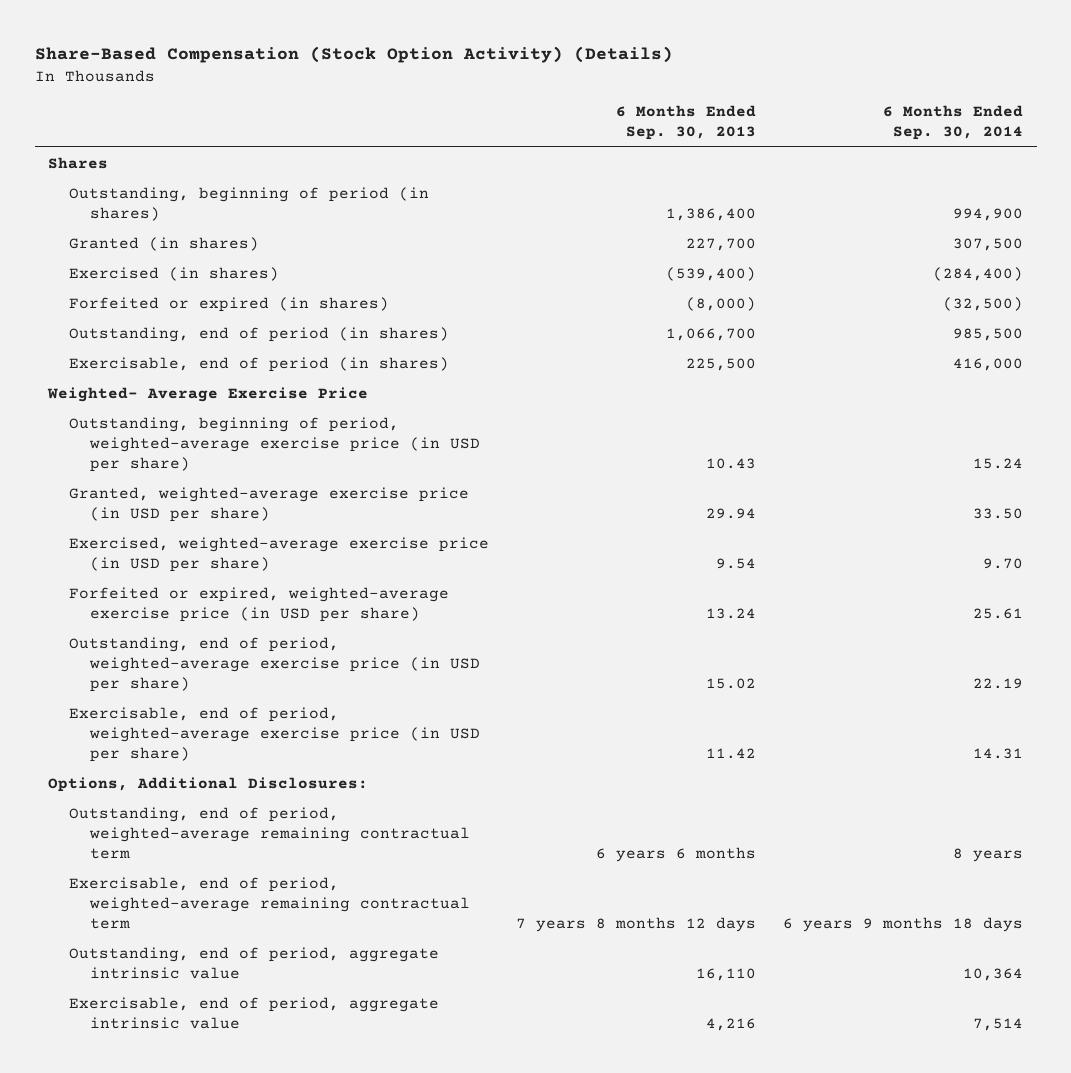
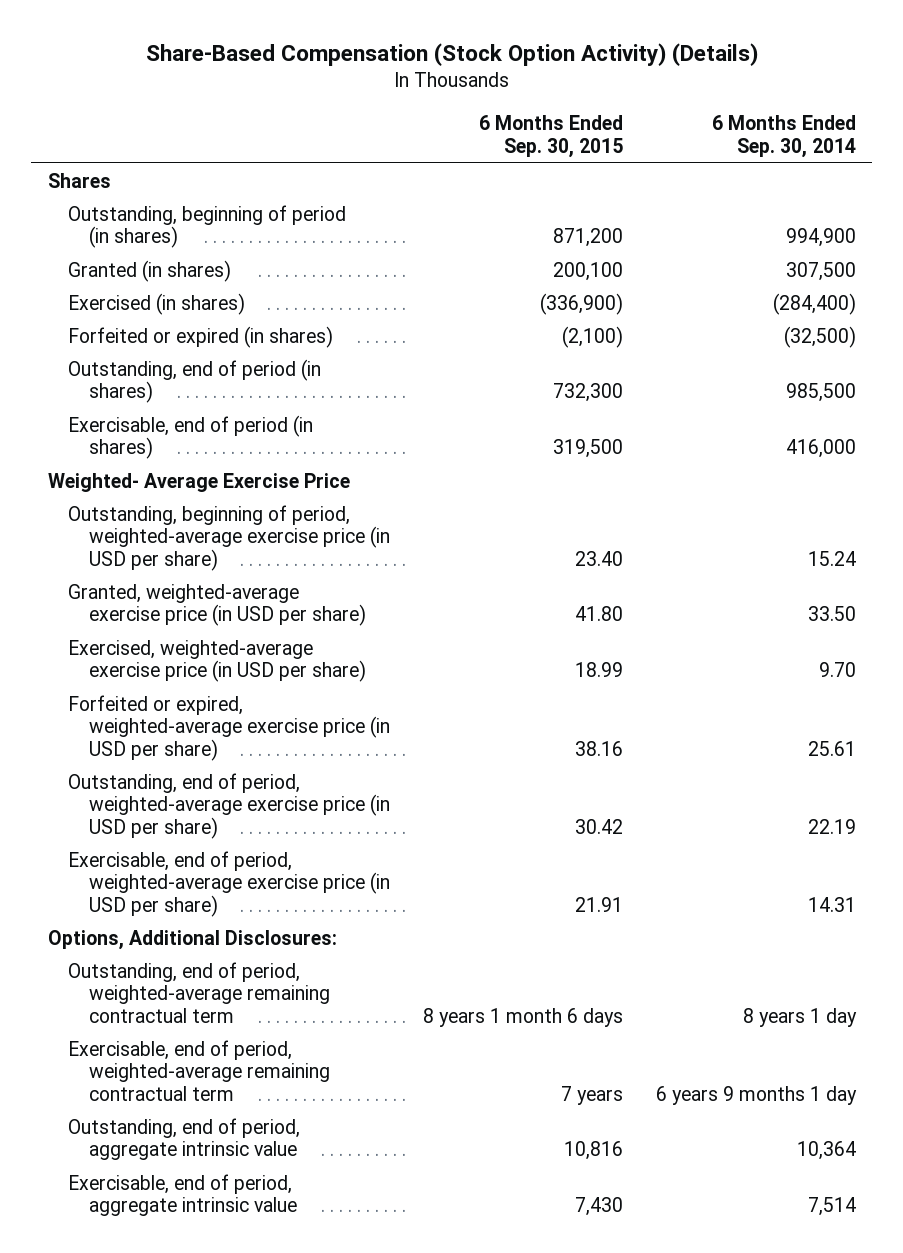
[616,105,757,141] 6 Months Ended Sep. 30, 2013 -> none
none -> [478,115,623,158] 6 Months Ended Sep. 30, 2015
[953,847,1024,862] 8 years -> [742,1007,857,1027] 8 years 1 day
[783,916,1024,932] 6 years 9 months 18 days -> [655,1085,857,1105] 6 years 9 months 1 day

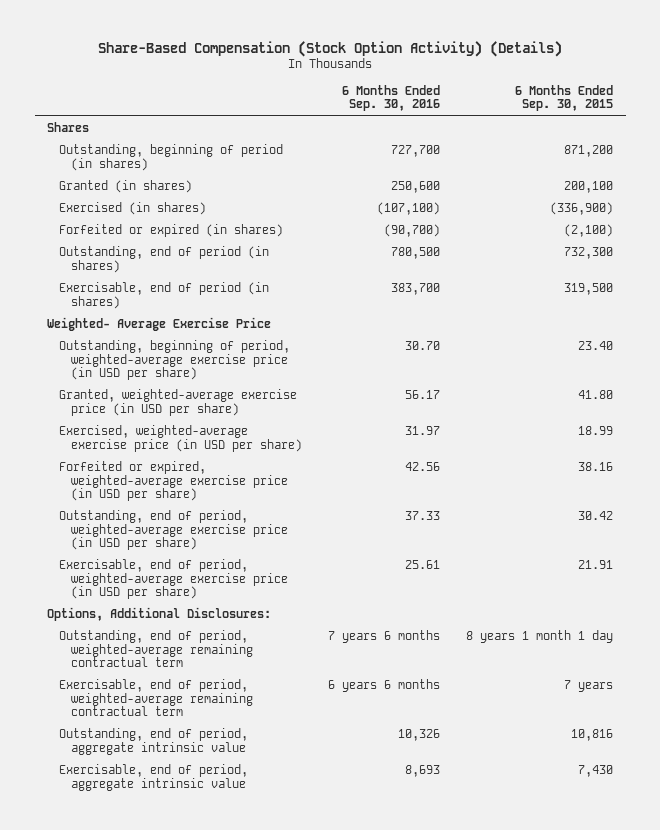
[711,115,856,158] 6 Months Ended Sep. 30, 2014 -> none
none -> [342,85,441,112] 6 Months Ended Sep. 30, 2016
[422,1007,623,1027] 8 years 1 month 6 days -> [465,630,613,644] 8 years 1 month 1 day

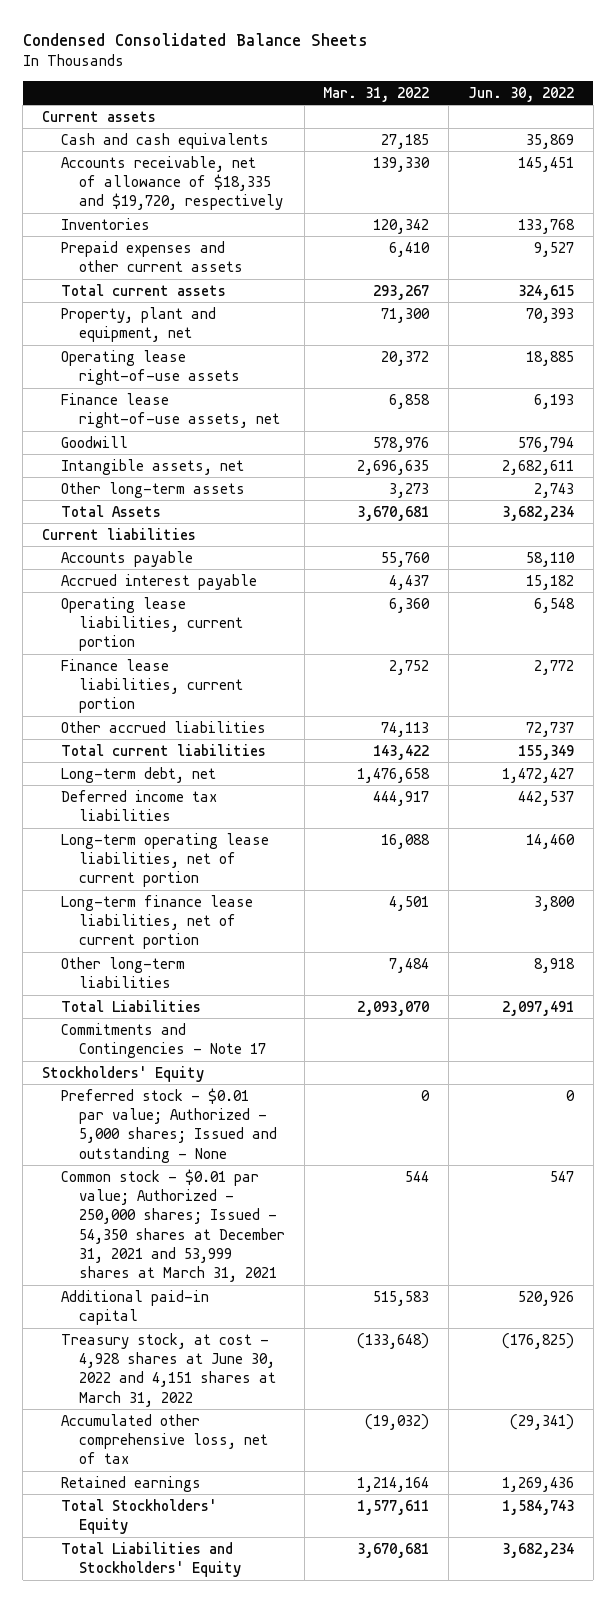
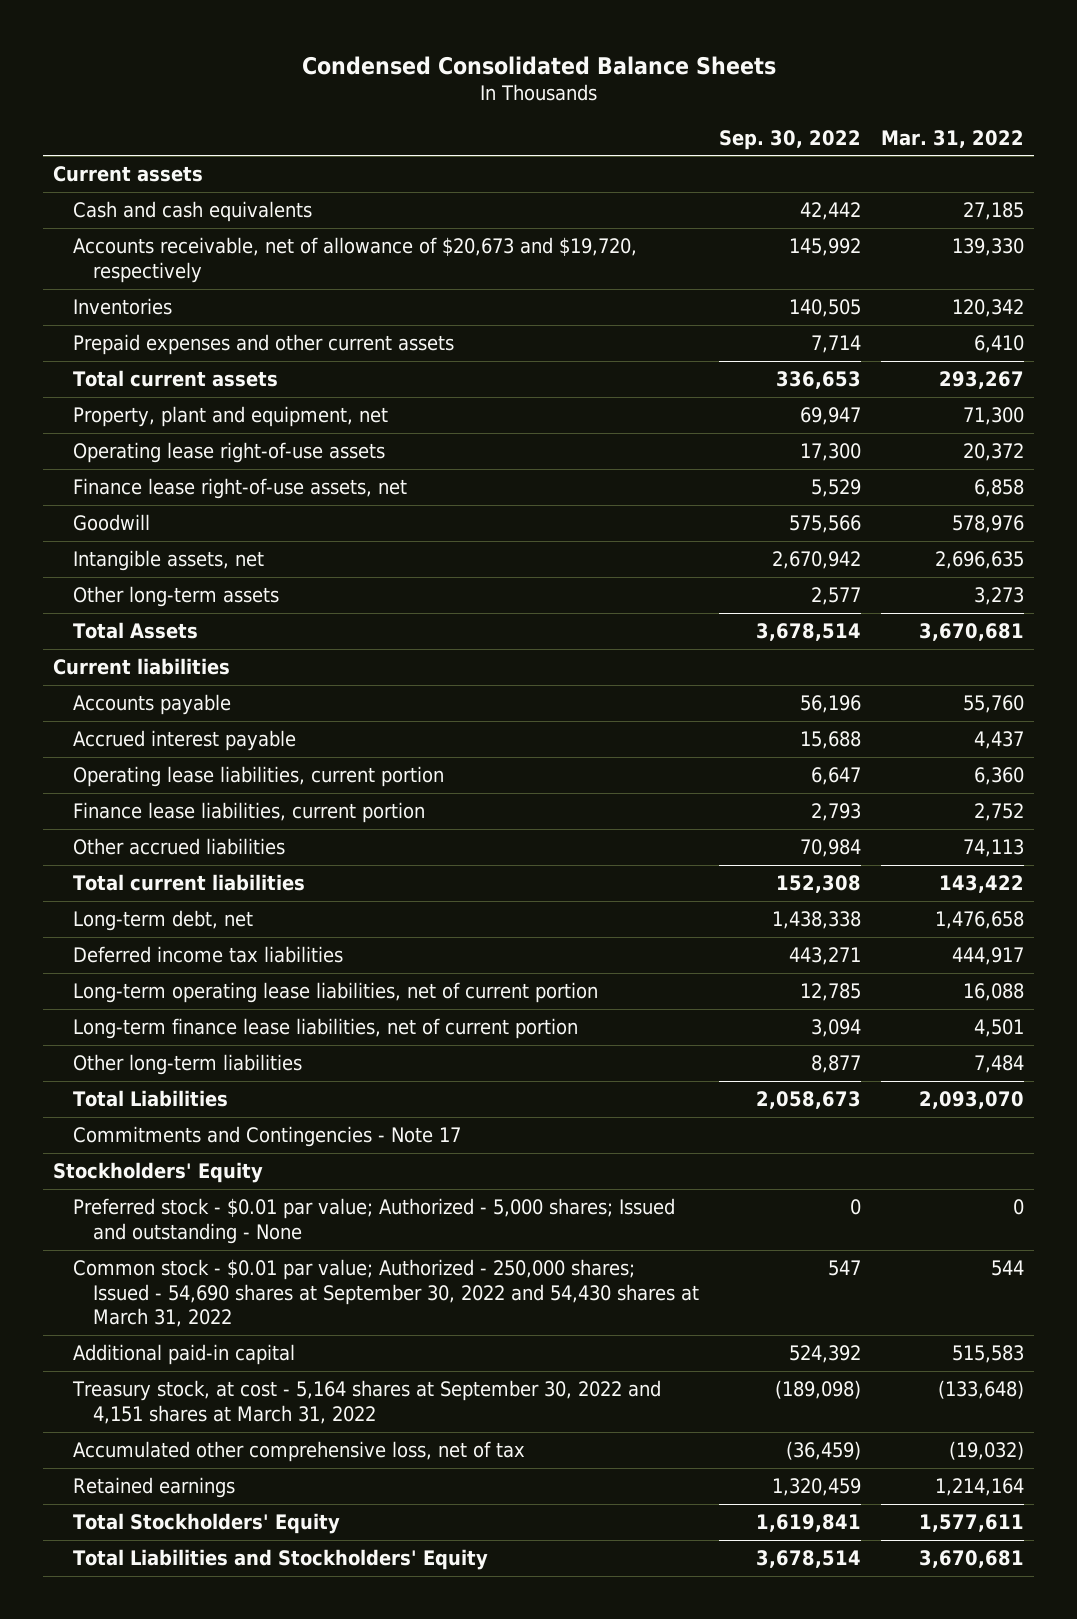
[467,86,574,102] Jun. 30, 2022 -> none
none -> [719,129,862,150] Sep. 30, 2022
[60,155,284,211] Accounts receivable, net of allowance of $18,335 and $19,720, respectively -> [73,237,638,283] Accounts receivable, net of allowance of $20,673 and $19,720, respectively
[60,1168,286,1283] Common stock - $0.01 par value; Authorized - 250,000 shares; Issued - 54,350 shares at December 31, 2021 and 53,999 shares at March 31, 2021 -> [73,1259,700,1328] Common stock - $0.01 par value; Authorized - 250,000 shares; Issued - 54,690 shares at September 30, 2022 and 54,430 shares at March 31, 2022
[60,1332,277,1407] Treasury stock, at cost - 4,928 shares at June 30, 2022 and 4,151 shares at March 31, 2022 -> [72,1380,662,1424] Treasury stock, at cost - 5,164 shares at September 30, 2022 and 4,151 shares at March 31, 2022

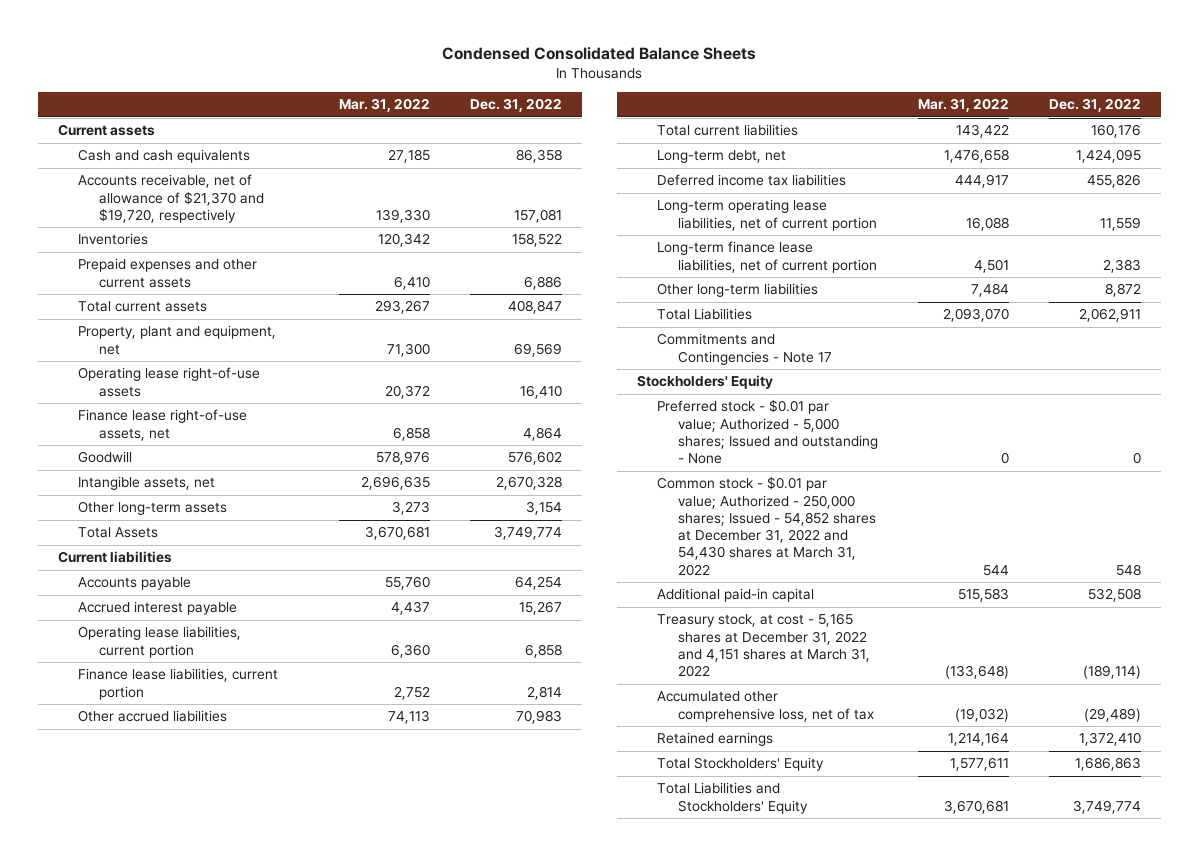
[719,129,862,150] Sep. 30, 2022 -> none
none -> [470,98,563,113] Dec. 31, 2022
[73,237,638,283] Accounts receivable, net of allowance of $20,673 and $19,720, respectively -> [78,174,264,223] Accounts receivable, net of allowance of $21,370 and $19,720, respectively
[73,1259,700,1328] Common stock - $0.01 par value; Authorized - 250,000 shares; Issued - 54,690 shares at September 30, 2022 and 54,430 shares at March 31, 2022 -> [657,476,877,576] Common stock - $0.01 par value; Authorized - 250,000 shares; Issued - 54,852 shares at December 31, 2022 and 54,430 shares at March 31, 2022
[72,1380,662,1424] Treasury stock, at cost - 5,164 shares at September 30, 2022 and 4,151 shares at March 31, 2022 -> [657,613,871,678] Treasury stock, at cost - 5,165 shares at December 31, 2022 and 4,151 shares at March 31, 2022

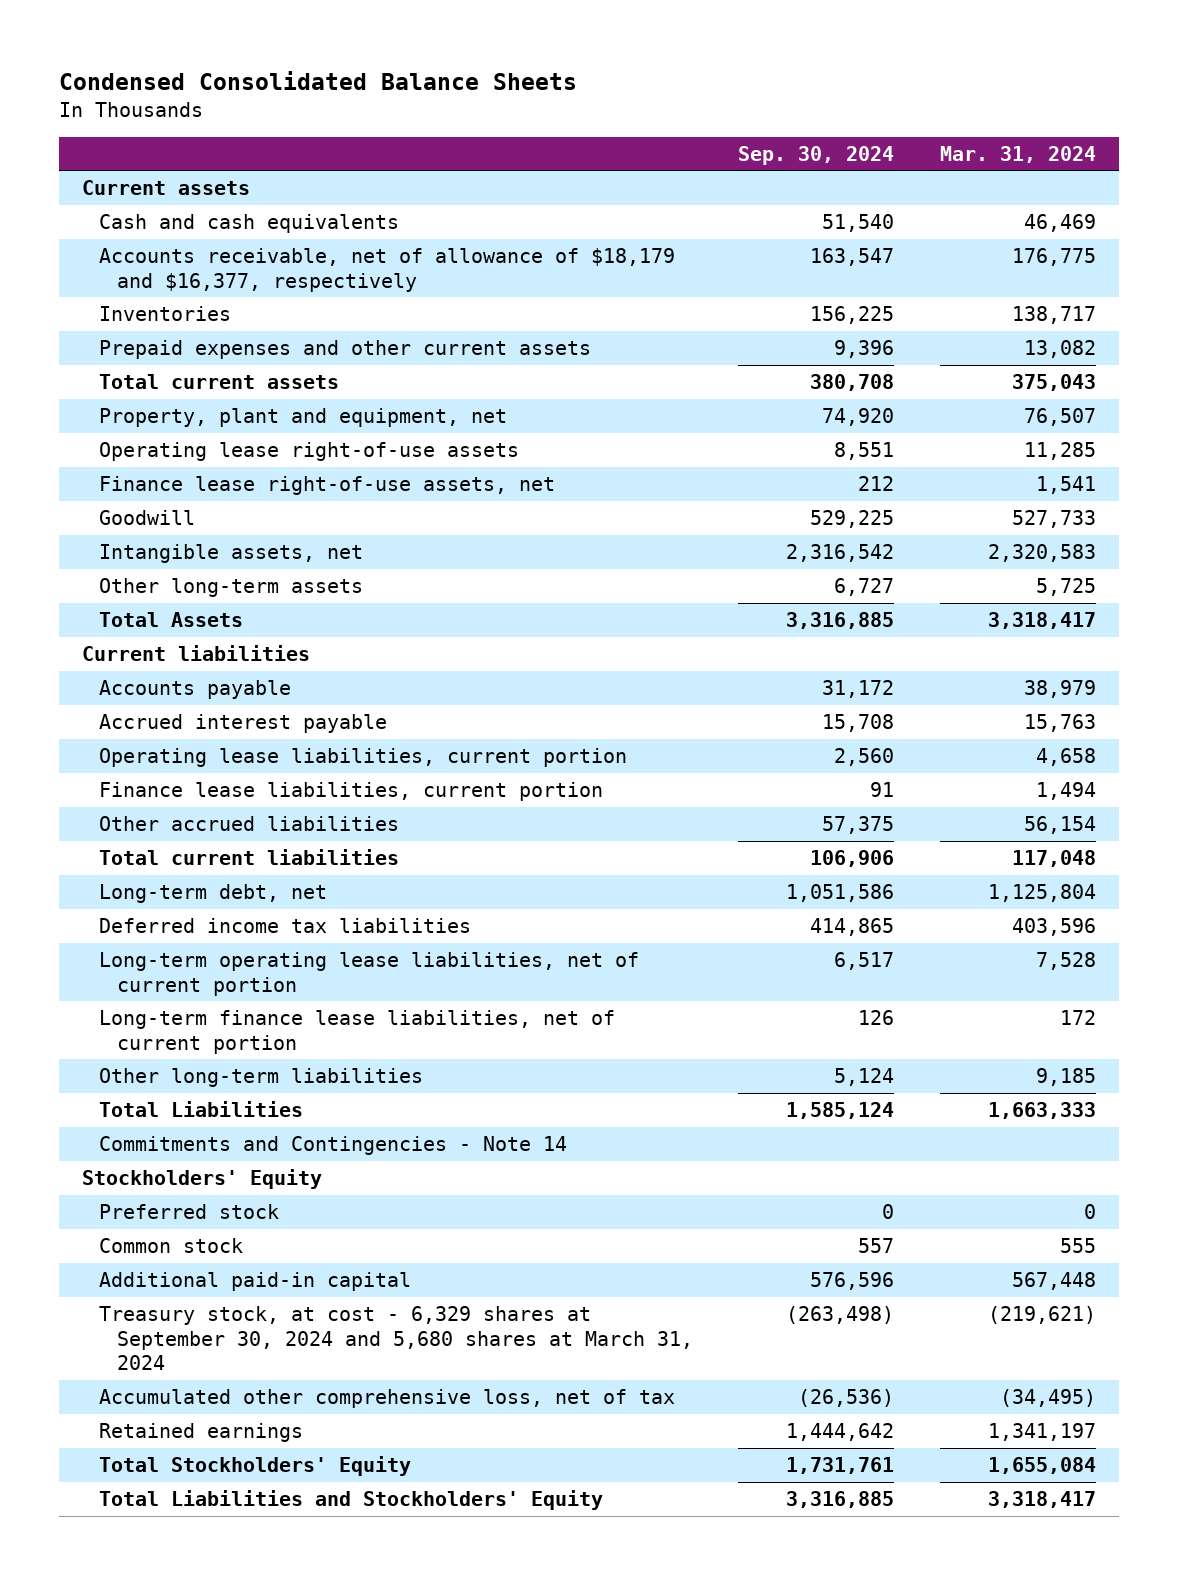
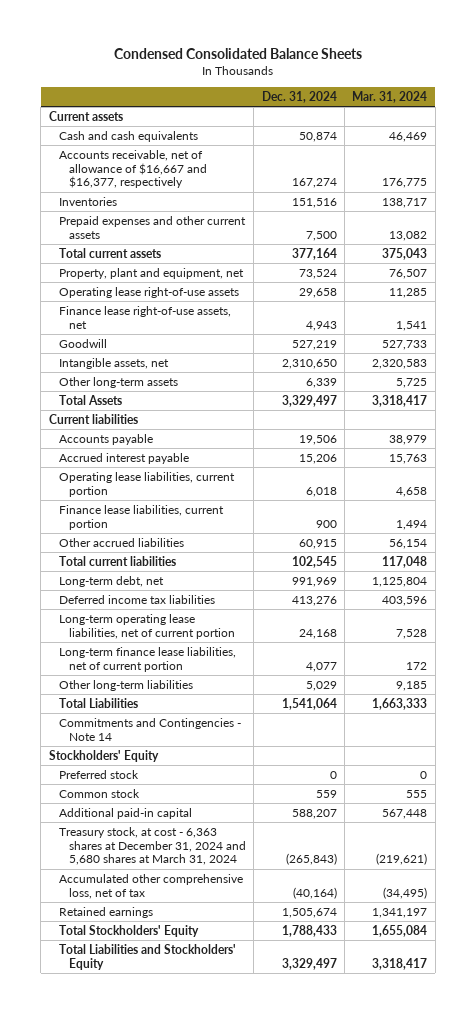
[738,145,895,165] Sep. 30, 2024 -> none
none -> [261,91,337,104] Dec. 31, 2024
[99,248,676,292] Accounts receivable, net of allowance of $18,179 and $16,377, respectively -> [58,149,208,189] Accounts receivable, net of allowance of $16,667 and $16,377, respectively
[99,1306,693,1370] Treasury stock, at cost - 6,329 shares at September 30, 2024 and 5,680 shares at March 31, 2024 -> [58,826,247,866] Treasury stock, at cost - 6,363 shares at December 31, 2024 and 5,680 shares at March 31, 2024

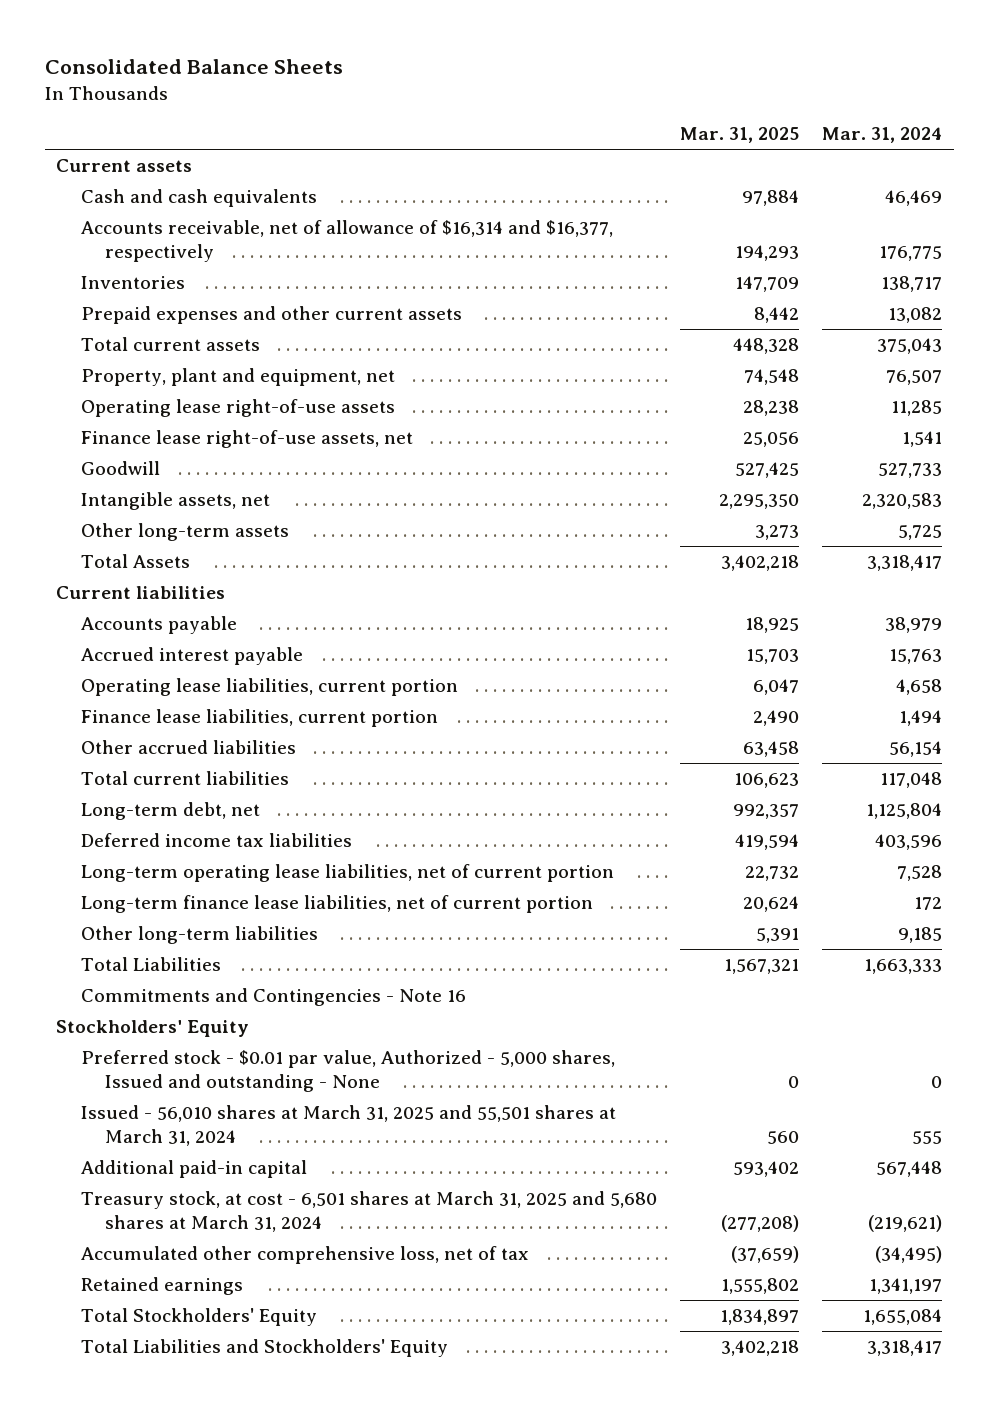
[114,48,363,60] Condensed Consolidated Balance Sheets -> [44,59,343,75] Consolidated Balance Sheets
[261,91,337,104] Dec. 31, 2024 -> none
none -> [680,127,800,144] Mar. 31, 2025
[58,149,208,189] Accounts receivable, net of allowance of $16,667 and $16,377, respectively -> [80,219,613,263] Accounts receivable, net of allowance of $16,314 and $16,377, respectively
[58,717,241,741] Commitments and Contingencies - Note 14 -> [80,987,466,1006] Commitments and Contingencies - Note 16
[58,769,139,779] Preferred stock -> [80,1049,615,1093] Preferred stock - $0.01 par value, Authorized - 5,000 shares, Issued and outstanding - None
[58,788,140,798] Common stock -> [80,1104,616,1147] Issued - 56,010 shares at March 31, 2025 and 55,501 shares at March 31, 2024
[58,826,247,866] Treasury stock, at cost - 6,363 shares at December 31, 2024 and 5,680 shares at March 31, 2024 -> [80,1190,657,1233] Treasury stock, at cost - 6,501 shares at March 31, 2025 and 5,680 shares at March 31, 2024

